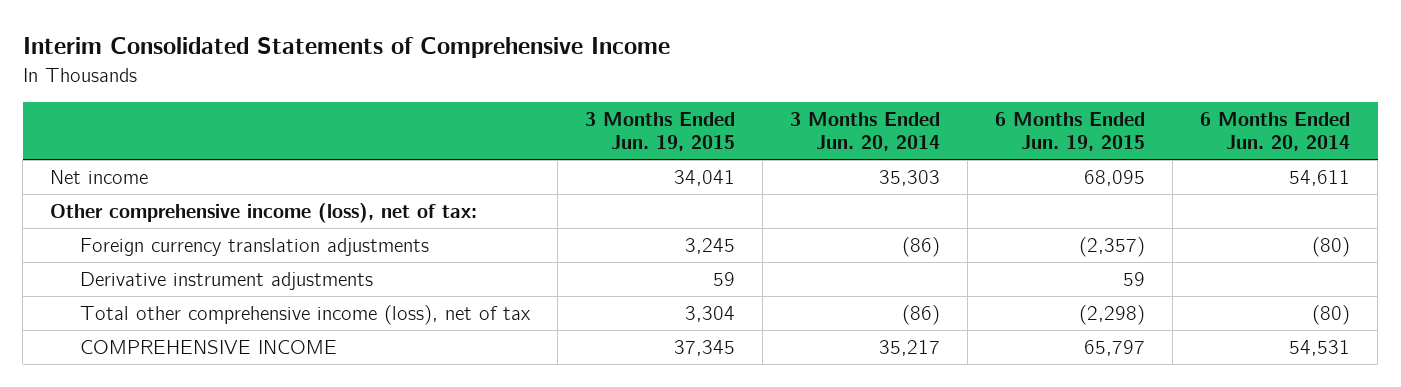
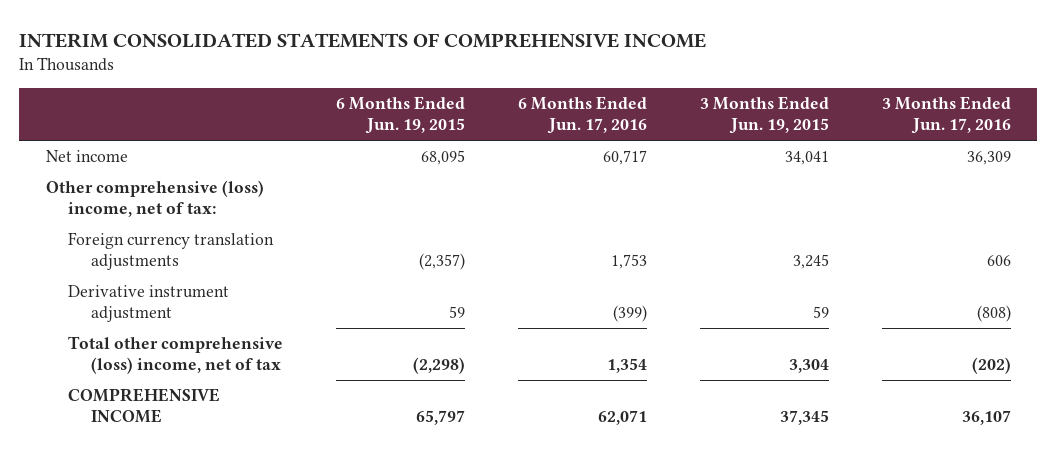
[22,37,670,59] Interim Consolidated Statements of Comprehensive Income -> [19,32,707,48] INTERIM CONSOLIDATED STATEMENTS OF COMPREHENSIVE INCOME
[789,111,940,152] 3 Months Ended Jun. 20, 2014 -> none
[1200,111,1351,152] 6 Months Ended Jun. 20, 2014 -> none
none -> [518,96,648,135] 6 Months Ended Jun. 17, 2016
none -> [881,96,1011,135] 3 Months Ended Jun. 17, 2016
[50,202,478,223] Other comprehensive income (loss), net of tax: -> [45,180,264,218] Other comprehensive (loss) income, net of tax:
[79,271,373,290] Derivative instrument adjustments -> [68,285,230,323] Derivative instrument adjustment
[79,304,531,325] Total other comprehensive income (loss), net of tax -> [68,336,284,375] Total other comprehensive (loss) income, net of tax

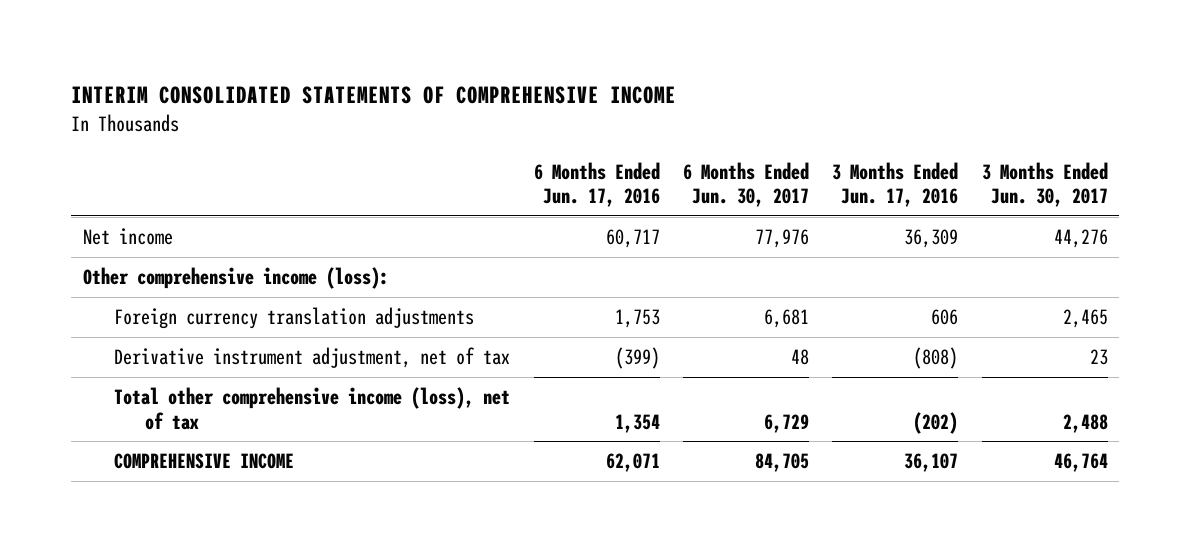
[336,96,466,135] 6 Months Ended Jun. 19, 2015 -> none
[700,96,830,135] 3 Months Ended Jun. 19, 2015 -> none
none -> [682,161,809,208] 6 Months Ended Jun. 30, 2017
none -> [981,161,1108,208] 3 Months Ended Jun. 30, 2017
[45,180,264,218] Other comprehensive (loss) income, net of tax: -> [82,267,389,290] Other comprehensive income (loss):
[68,285,230,323] Derivative instrument adjustment -> [114,347,511,369] Derivative instrument adjustment, net of tax
[68,336,284,375] Total other comprehensive (loss) income, net of tax -> [114,387,511,430] Total other comprehensive income (loss), net of tax

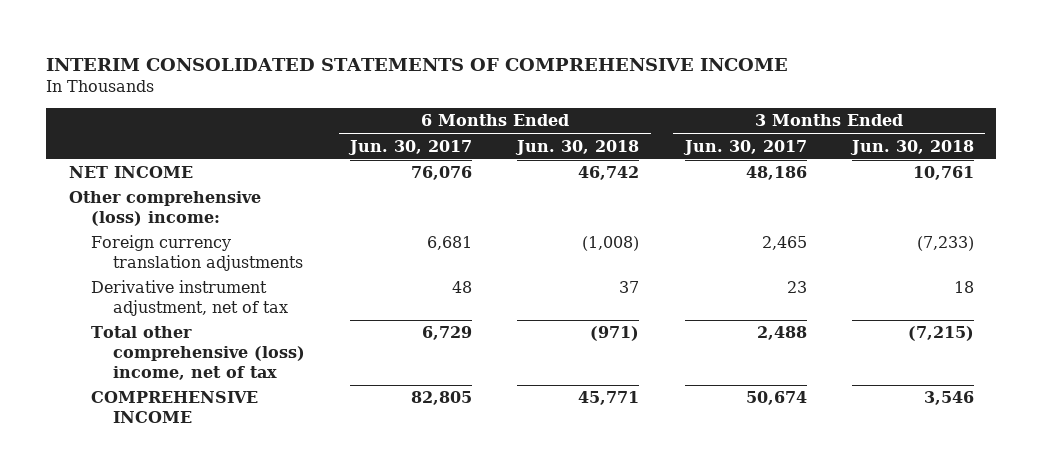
[533,161,660,208] 6 Months Ended Jun. 17, 2016 -> none
[832,161,959,208] 3 Months Ended Jun. 17, 2016 -> none
none -> [515,139,640,155] Jun. 30, 2018
none -> [849,139,974,155] Jun. 30, 2018
[82,228,173,246] Net income -> [68,166,193,179] NET INCOME
[754,229,809,249] 77,976 -> [411,166,473,181] 76,076
[1053,229,1108,249] 44,276 -> [745,166,807,181] 48,186
[82,267,389,290] Other comprehensive income (loss): -> [68,191,261,227] Other comprehensive (loss) income:
[114,387,511,430] Total other comprehensive income (loss), net of tax -> [91,326,306,380] Total other comprehensive (loss) income, net of tax
[754,453,809,473] 84,705 -> [411,391,473,406] 82,805
[1053,453,1108,473] 46,764 -> [745,391,807,406] 50,674

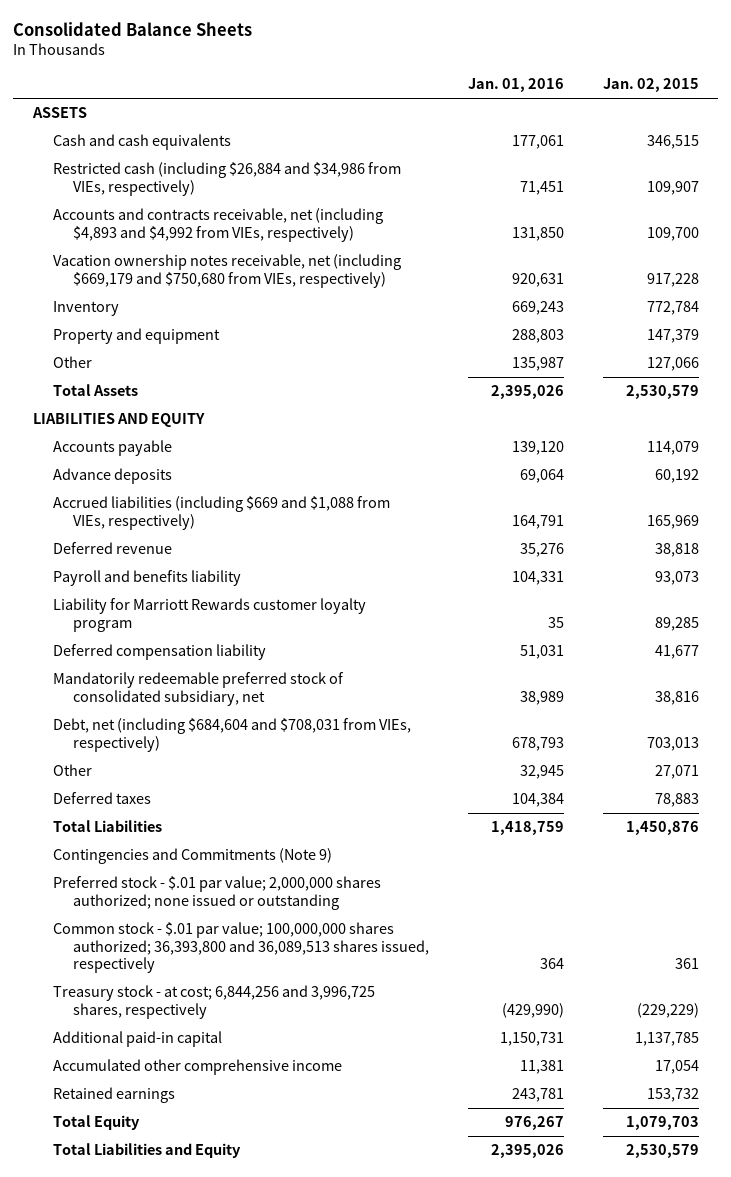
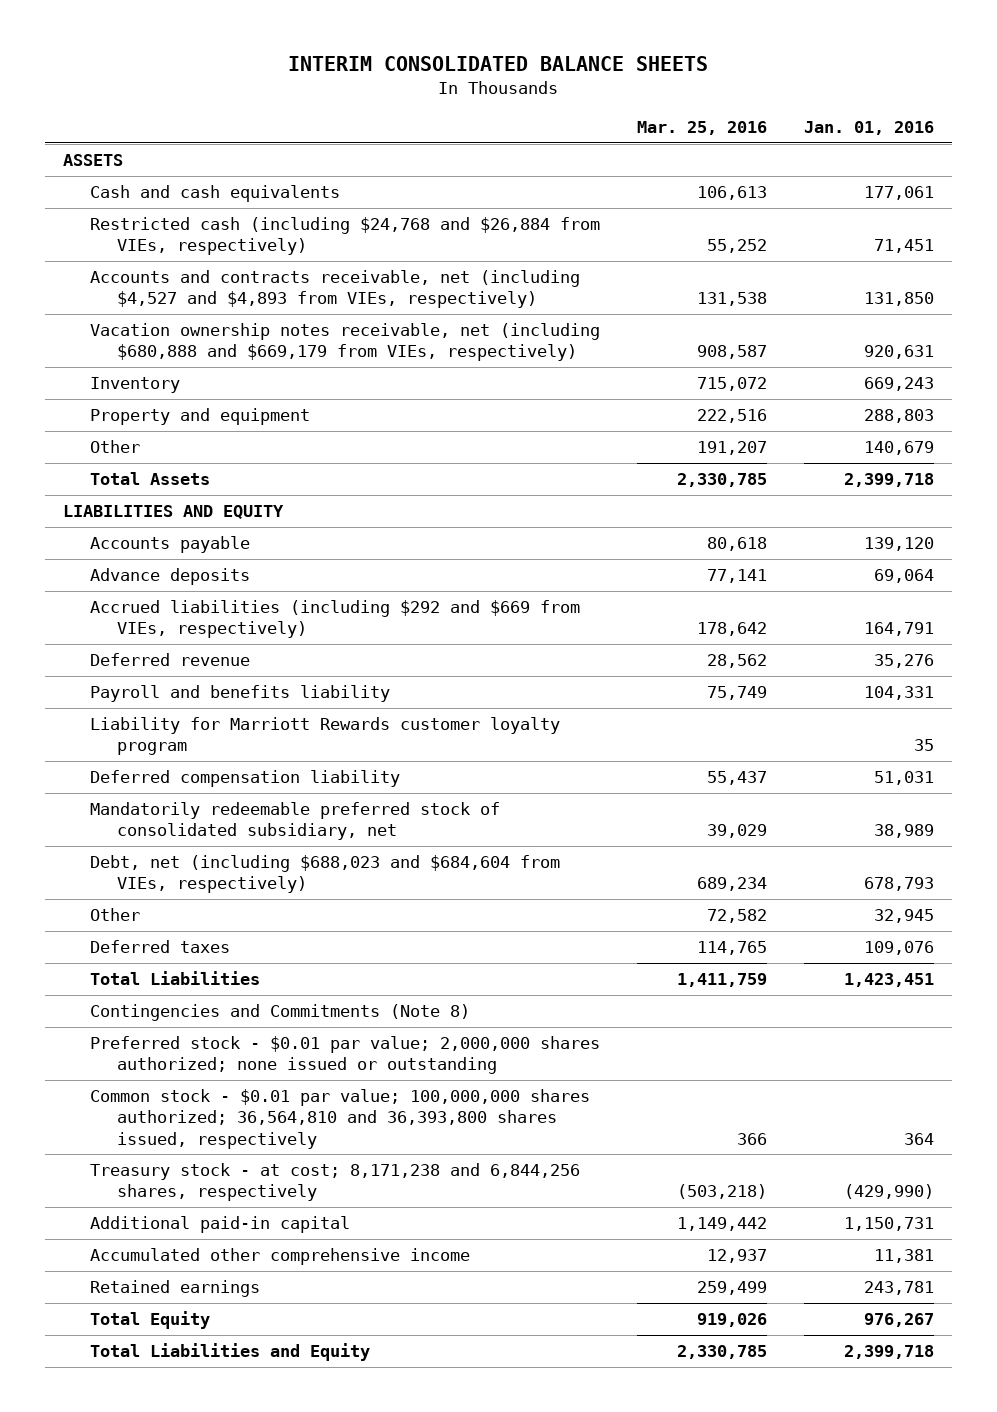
[13,21,253,36] Consolidated Balance Sheets -> [288,56,709,72] INTERIM CONSOLIDATED BALANCE SHEETS
[602,78,699,93] Jan. 02, 2015 -> none
none -> [636,121,767,136] Mar. 25, 2016
[53,162,402,196] Restricted cash (including $26,884 and $34,986 from VIEs, respectively) -> [89,217,600,256] Restricted cash (including $24,768 and $26,884 from VIEs, respectively)
[53,208,384,242] Accounts and contracts receivable, net (including $4,893 and $4,992 from VIEs, respectively) -> [89,270,580,309] Accounts and contracts receivable, net (including $4,527 and $4,893 from VIEs, respectively)
[53,254,402,288] Vacation ownership notes receivable, net (including $669,179 and $750,680 from VIEs, respectively) -> [89,323,600,362] Vacation ownership notes receivable, net (including $680,888 and $669,179 from VIEs, respectively)
[512,357,565,372] 135,987 -> [863,441,934,456] 140,679
[491,385,565,400] 2,395,026 -> [843,473,934,488] 2,399,718
[53,496,391,530] Accrued liabilities (including $669 and $1,088 from VIEs, respectively) -> [89,600,580,639] Accrued liabilities (including $292 and $669 from VIEs, respectively)
[53,718,412,752] Debt, net (including $684,604 and $708,031 from VIEs, respectively) -> [89,855,560,894] Debt, net (including $688,023 and $684,604 from VIEs, respectively)
[512,793,565,808] 104,384 -> [863,941,934,956] 109,076
[491,821,565,836] 1,418,759 -> [843,973,934,988] 1,423,451
[53,848,333,865] Contingencies and Commitments (Note 9) -> [89,1004,470,1022] Contingencies and Commitments (Note 8)
[53,876,382,910] Preferred stock - $.01 par value; 2,000,000 shares authorized; none issued or outstanding -> [89,1036,600,1075] Preferred stock - $0.01 par value; 2,000,000 shares authorized; none issued or outstanding
[53,922,430,974] Common stock - $.01 par value; 100,000,000 shares authorized; 36,393,800 and 36,089,513 shares issued, respectively -> [89,1089,590,1149] Common stock - $0.01 par value; 100,000,000 shares authorized; 36,564,810 and 36,393,800 shares issued, respectively
[53,985,376,1019] Treasury stock - at cost; 6,844,256 and 3,996,725 shares, respectively -> [89,1163,580,1202] Treasury stock - at cost; 8,171,238 and 6,844,256 shares, respectively
[491,1144,565,1159] 2,395,026 -> [843,1345,934,1360] 2,399,718

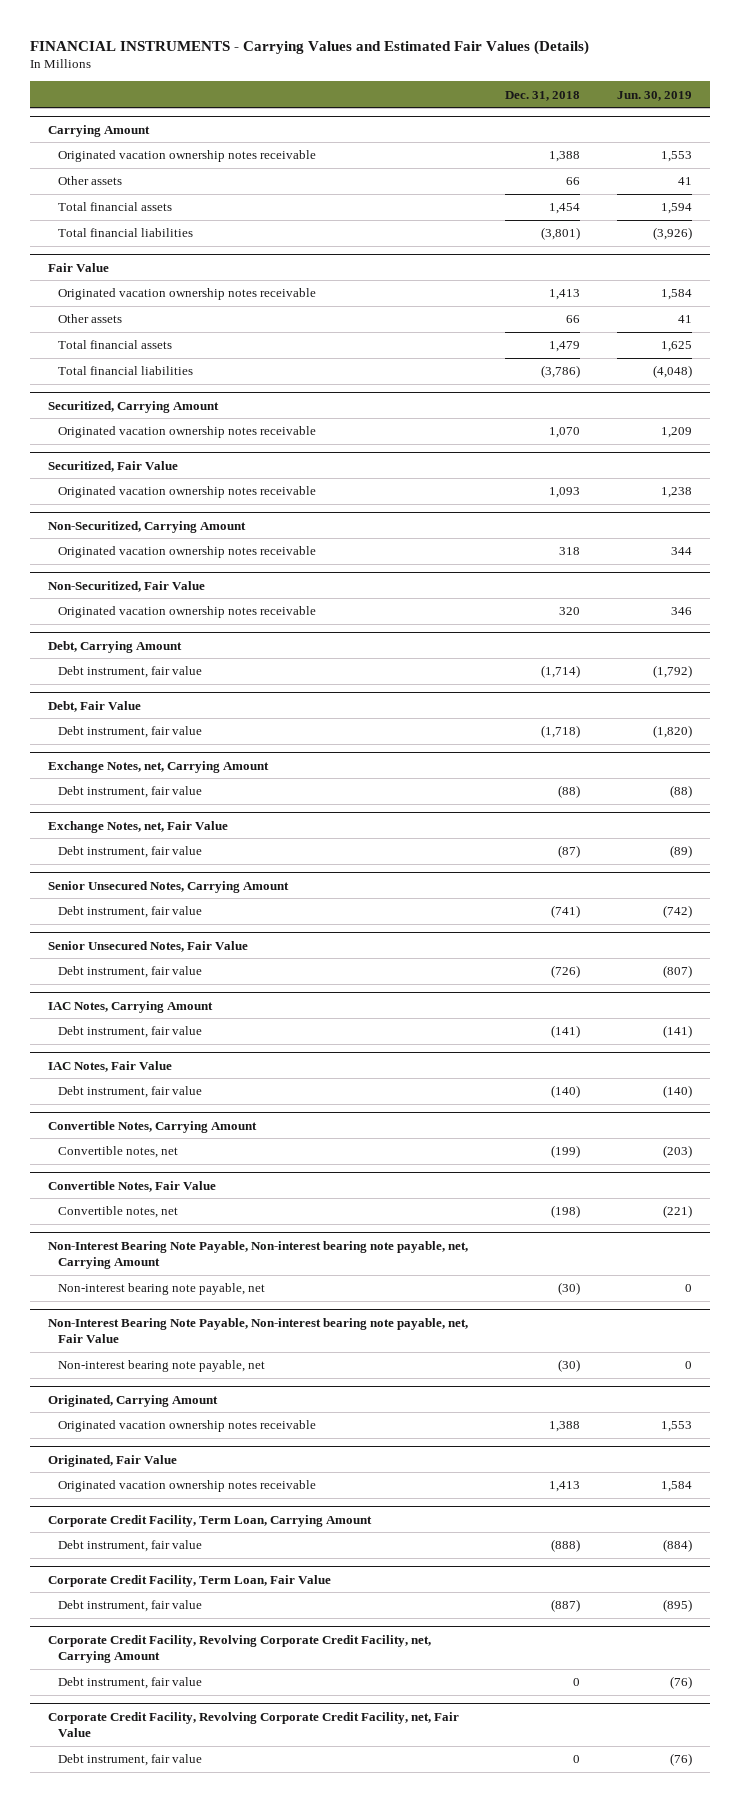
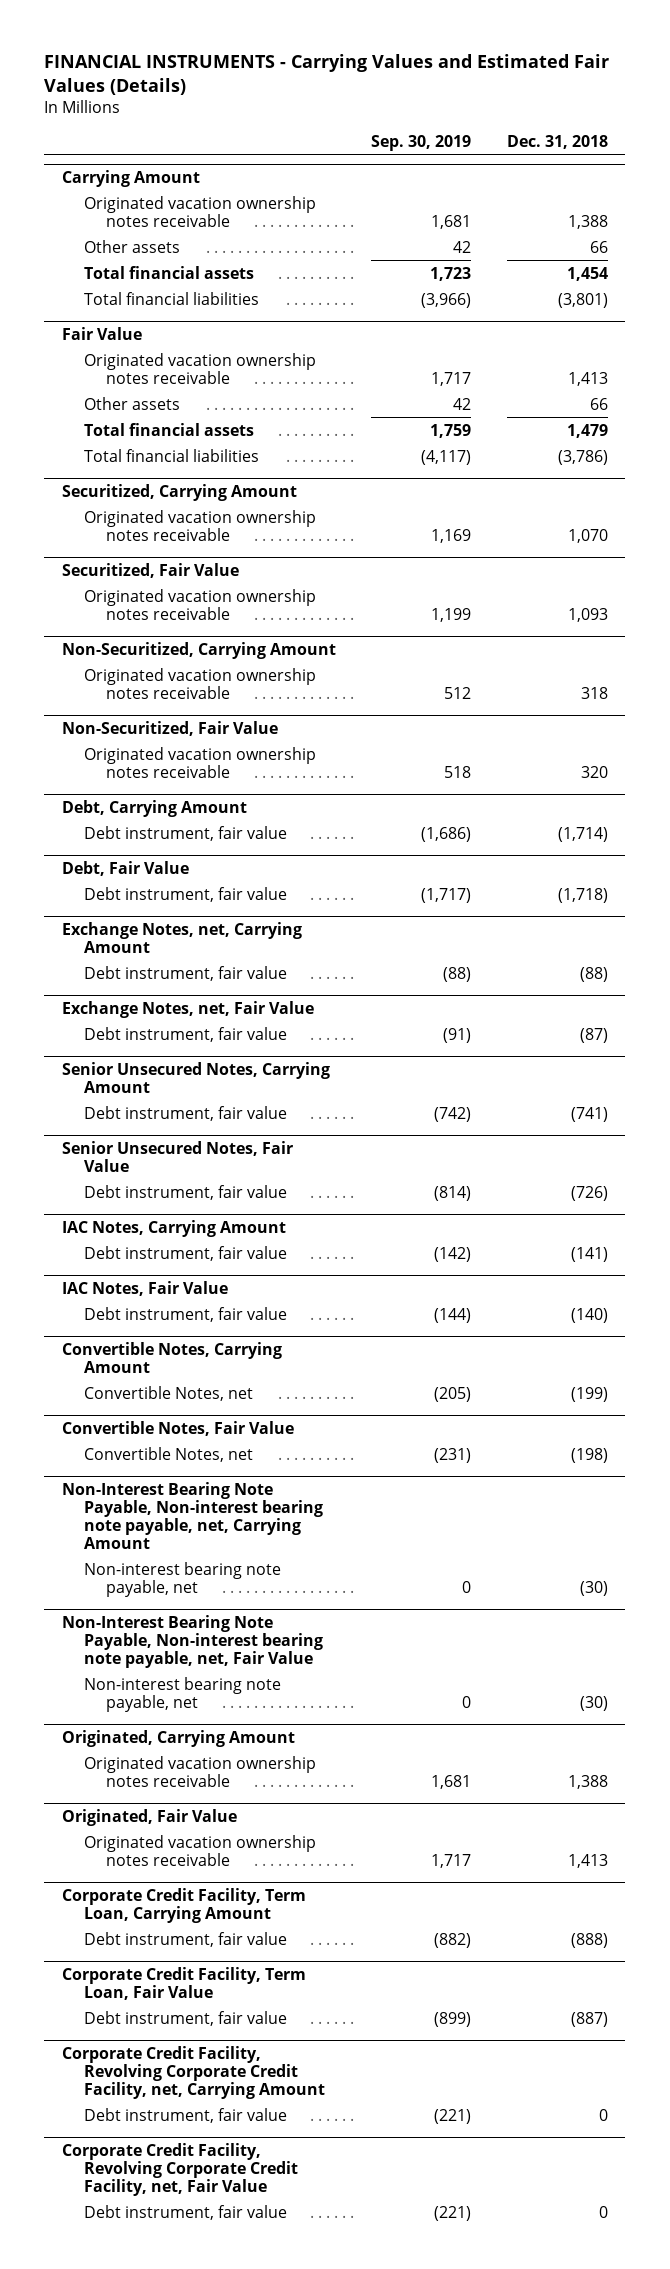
[616,90,692,101] Jun. 30, 2019 -> none
none -> [371,134,472,151] Sep. 30, 2019
[58,1146,179,1159] Convertible notes, net -> [84,1385,254,1401] Convertible Notes, net
[58,1206,179,1219] Convertible notes, net -> [84,1446,254,1462] Convertible Notes, net

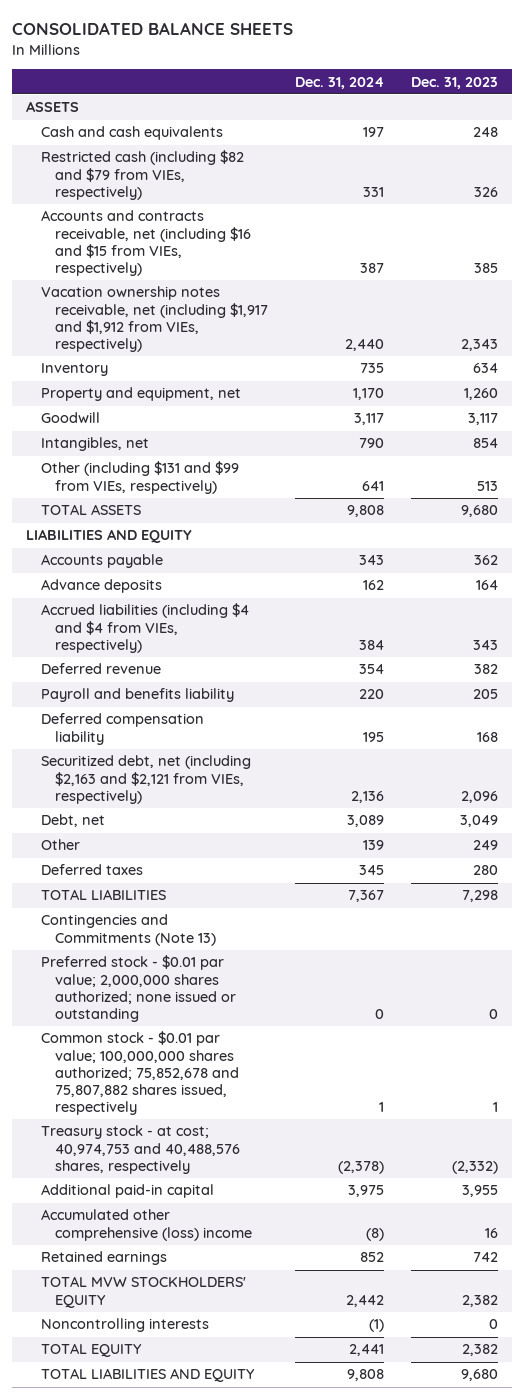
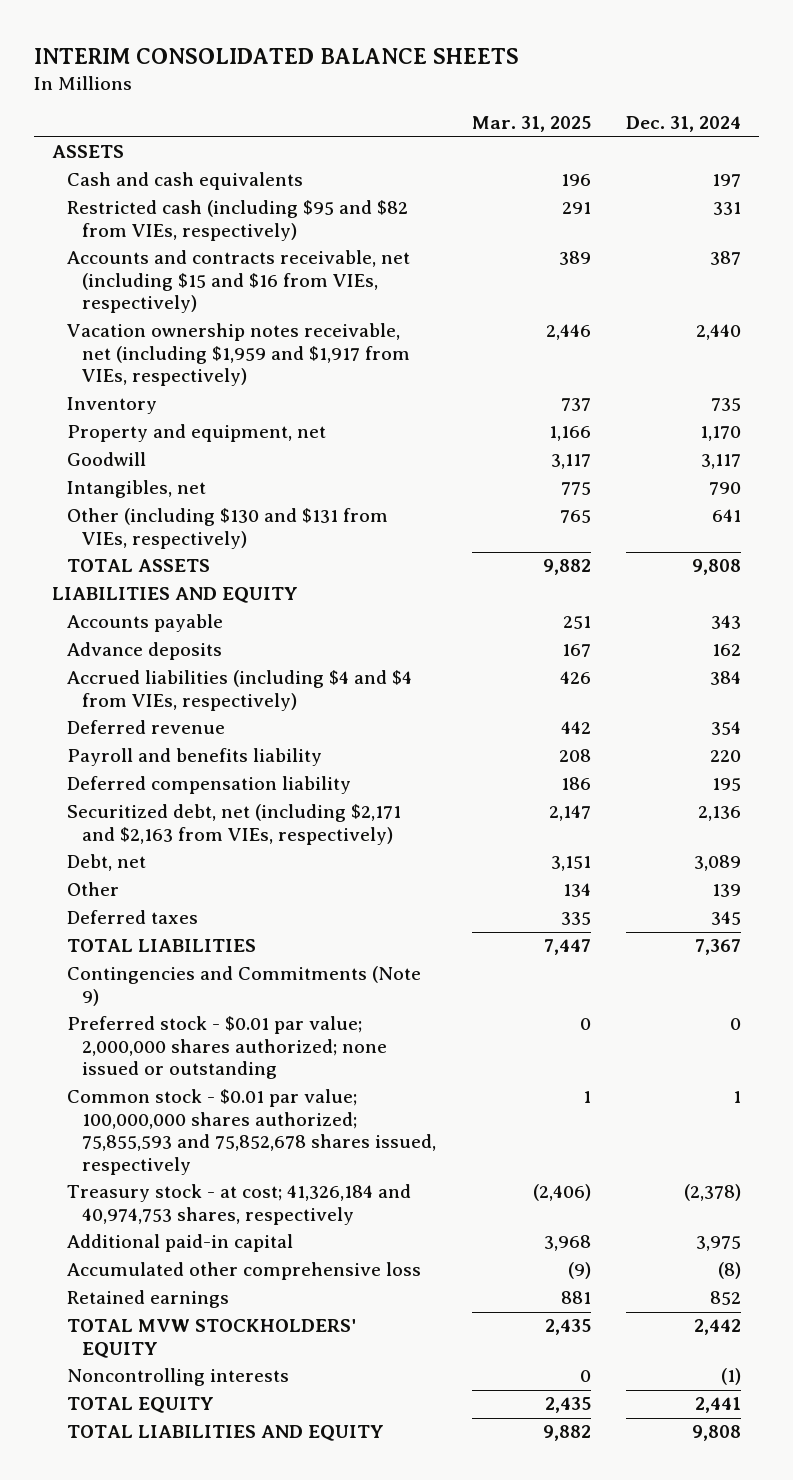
[12,22,294,36] CONSOLIDATED BALANCE SHEETS -> [33,47,519,64] INTERIM CONSOLIDATED BALANCE SHEETS
[411,76,499,89] Dec. 31, 2023 -> none
none -> [471,116,591,133] Mar. 31, 2025
[40,150,244,200] Restricted cash (including $82 and $79 from VIEs, respectively) -> [66,200,408,241] Restricted cash (including $95 and $82 from VIEs, respectively)
[40,210,252,277] Accounts and contracts receivable, net (including $16 and $15 from VIEs, respectively) -> [66,250,410,314] Accounts and contracts receivable, net (including $15 and $16 from VIEs, respectively)
[40,286,269,353] Vacation ownership notes receivable, net (including $1,917 and $1,912 from VIEs, respectively) -> [66,323,411,387] Vacation ownership notes receivable, net (including $1,959 and $1,917 from VIEs, respectively)
[40,461,239,494] Other (including $131 and $99 from VIEs, respectively) -> [66,508,388,549] Other (including $130 and $131 from VIEs, respectively)
[40,755,251,804] Securitized debt, net (including $2,163 and $2,121 from VIEs, respectively) -> [66,804,401,845] Securitized debt, net (including $2,171 and $2,163 from VIEs, respectively)
[40,914,217,946] Contingencies and Commitments (Note 13) -> [66,966,421,1006] Contingencies and Commitments (Note 9)
[40,1031,240,1116] Common stock - $0.01 par value; 100,000,000 shares authorized; 75,852,678 and 75,807,882 shares issued, respectively -> [66,1089,437,1175] Common stock - $0.01 par value; 100,000,000 shares authorized; 75,855,593 and 75,852,678 shares issued, respectively
[40,1125,241,1174] Treasury stock - at cost; 40,974,753 and 40,488,576 shares, respectively -> [66,1184,411,1225] Treasury stock - at cost; 41,326,184 and 40,974,753 shares, respectively
[40,1209,253,1241] Accumulated other comprehensive (loss) income -> [66,1262,421,1281] Accumulated other comprehensive loss

